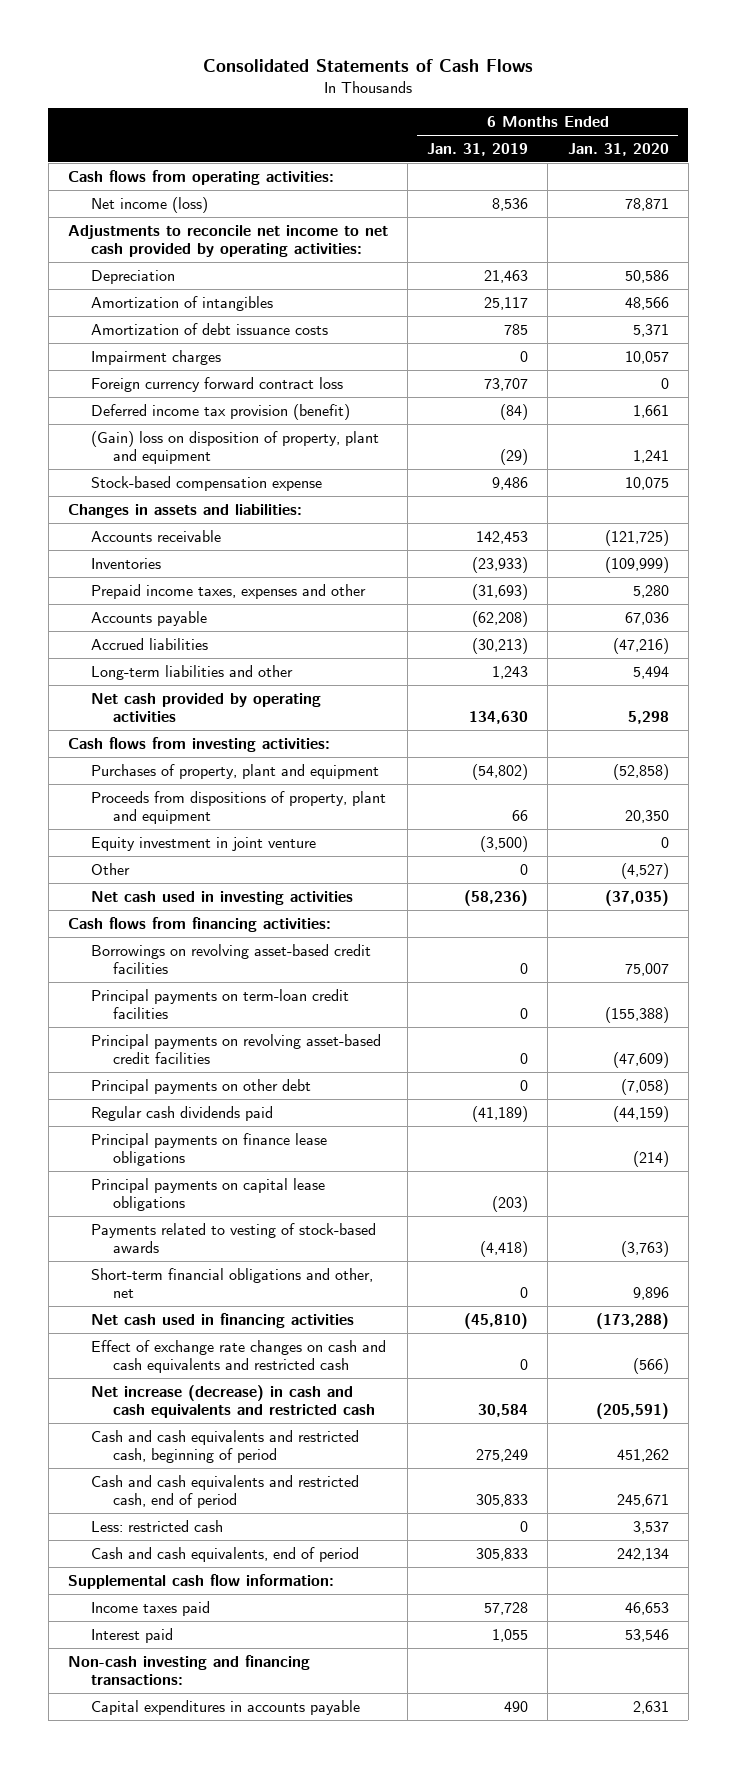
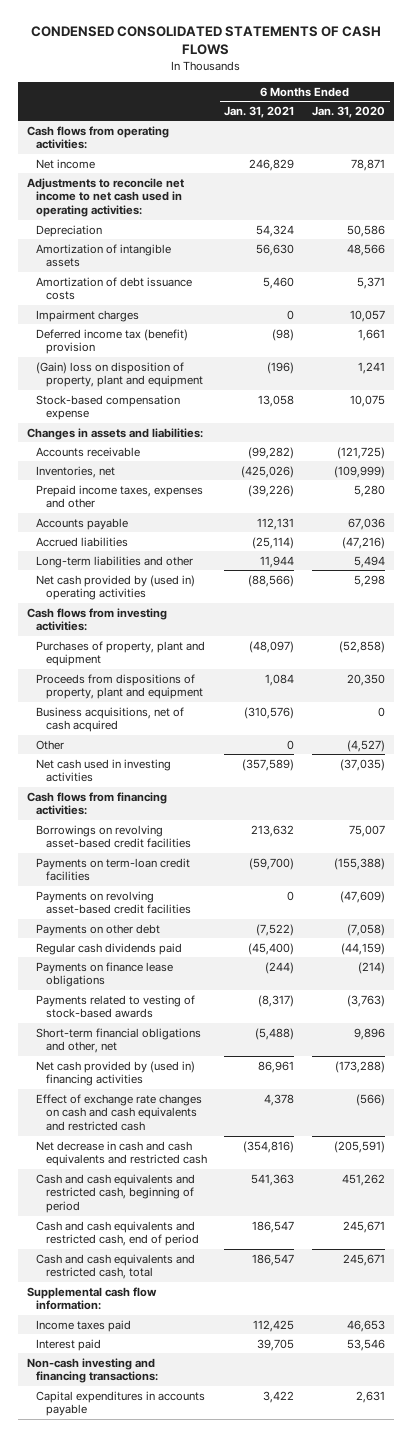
[203,59,534,73] Consolidated Statements of Cash Flows -> [31,26,382,56] CONDENSED CONSOLIDATED STATEMENTS OF CASH FLOWS
[427,142,529,156] Jan. 31, 2019 -> none
none -> [224,105,295,118] Jan. 31, 2021
[90,196,208,213] Net income (loss) -> [36,158,96,169] Net income
[67,224,388,258] Adjustments to reconcile net income to net cash provided by operating activities: -> [27,177,185,218] Adjustments to reconcile net income to net cash used in operating activities:
[90,295,273,311] Amortization of intangibles -> [36,243,172,268] Amortization of intangible assets
[90,376,343,392] Foreign currency forward contract loss -> none
[90,403,350,420] Deferred income tax provision (benefit) -> [36,328,189,355] Deferred income tax (benefit) provision
[90,557,161,569] Inventories -> [36,465,116,478] Inventories, net
[90,692,321,723] Net cash provided by operating activities -> [36,574,196,601] Net cash provided by (used in) operating activities
[90,836,316,851] Equity investment in joint venture -> none
none -> [36,706,185,733] Business acquisitions, net of cash acquired
[90,988,349,1020] Principal payments on term-loan credit facilities -> [36,857,191,882] Payments on term-loan credit facilities
[90,1033,381,1065] Principal payments on revolving asset-based credit facilities -> [36,890,191,915] Payments on revolving asset-based credit facilities
[90,1078,311,1094] Principal payments on other debt -> [36,923,161,936] Payments on other debt
[90,1177,325,1212] Principal payments on capital lease obligations -> none
[90,1132,327,1167] Principal payments on finance lease obligations -> [36,961,174,988] Payments on finance lease obligations
[90,1312,354,1328] Net cash used in financing activities -> [36,1060,196,1087] Net cash provided by (used in) financing activities
[90,1384,376,1419] Net increase (decrease) in cash and cash equivalents and restricted cash -> [36,1140,207,1167] Net decrease in cash and cash equivalents and restricted cash
[90,1519,223,1532] Less: restricted cash -> none
[90,1546,359,1562] Cash and cash equivalents, end of period -> none
none -> [36,1253,196,1280] Cash and cash equivalents and restricted cash, total

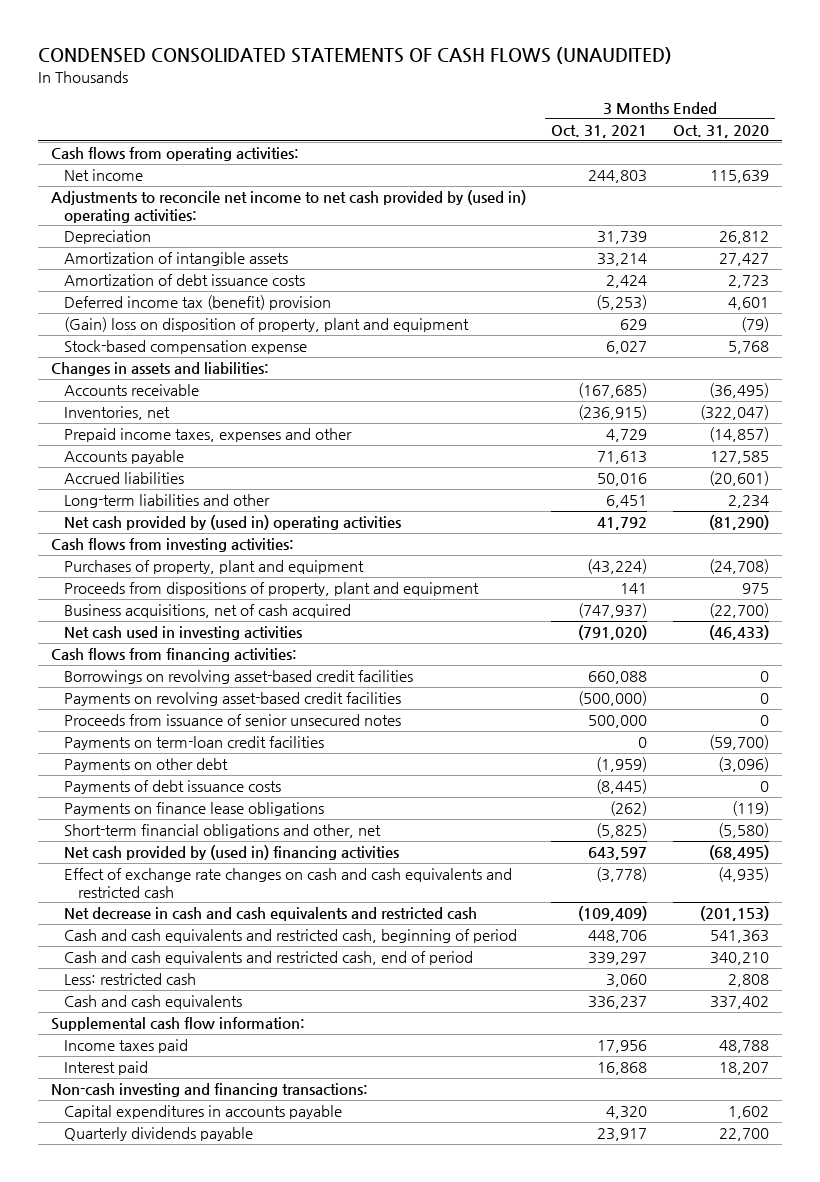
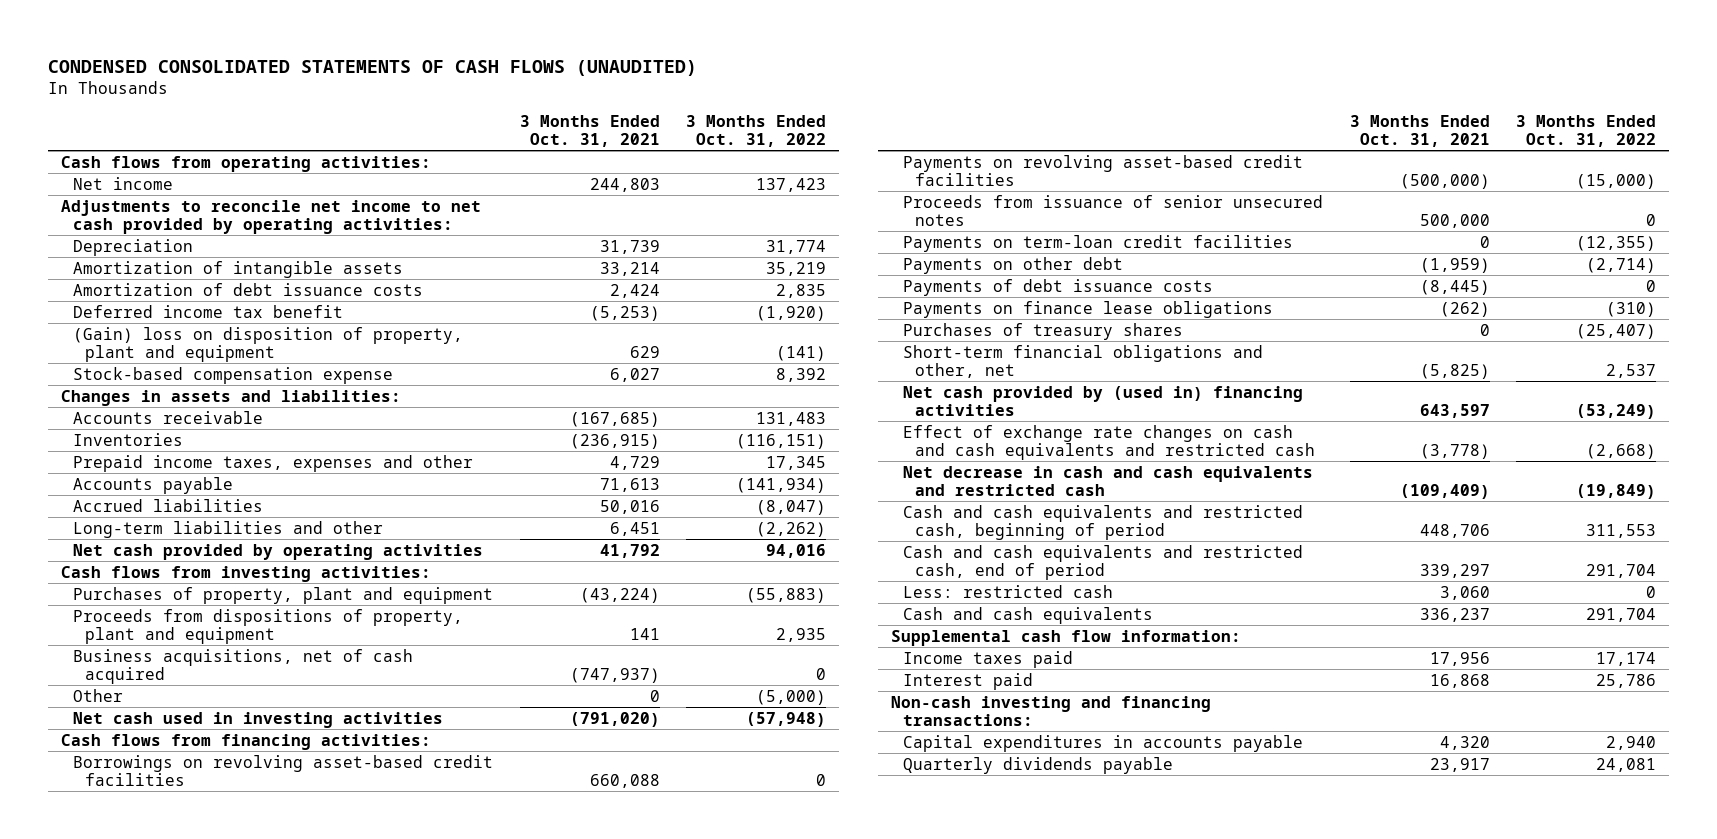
[672,124,769,138] Oct. 31, 2020 -> none
none -> [685,114,826,147] 3 Months Ended Oct. 31, 2022
[50,190,526,223] Adjustments to reconcile net income to net cash provided by (used in) operating activities: -> [61,199,482,235] Adjustments to reconcile net income to net cash provided by operating activities:
[64,295,332,311] Deferred income tax (benefit) provision -> [73,304,344,318] Deferred income tax benefit
[64,406,171,421] Inventories, net -> [73,432,184,446] Inventories
[64,515,402,531] Net cash provided by (used in) operating activities -> [73,543,484,560] Net cash provided by operating activities
none -> [73,688,124,702] Other
none -> [903,322,1184,340] Purchases of treasury shares

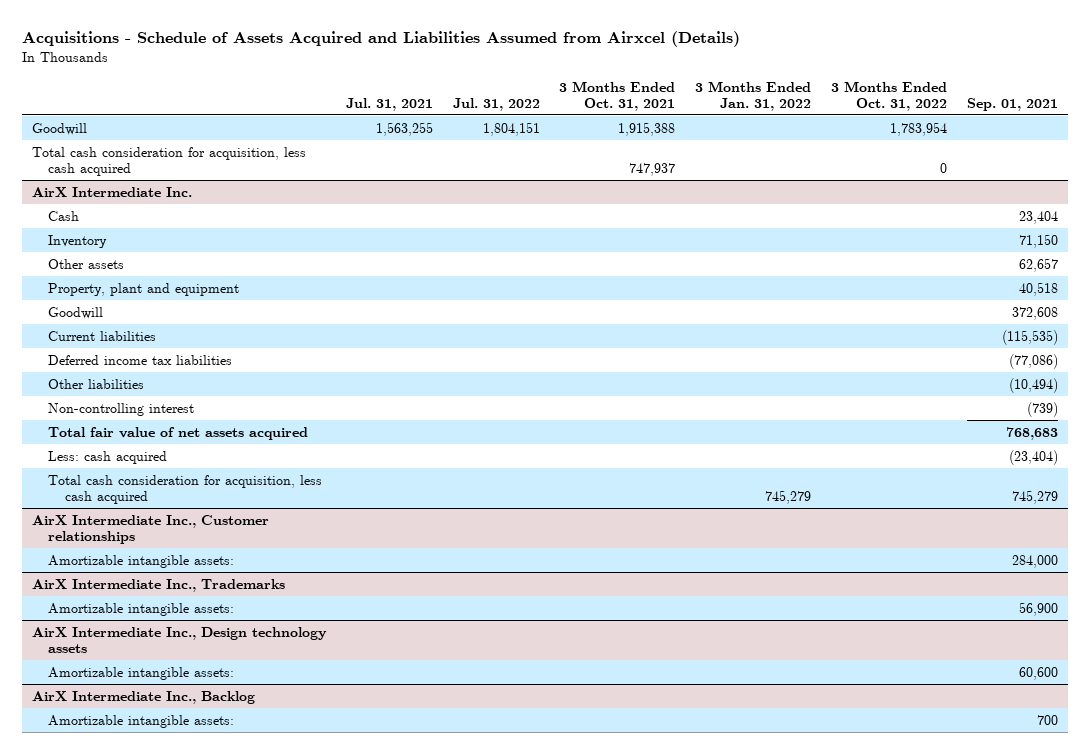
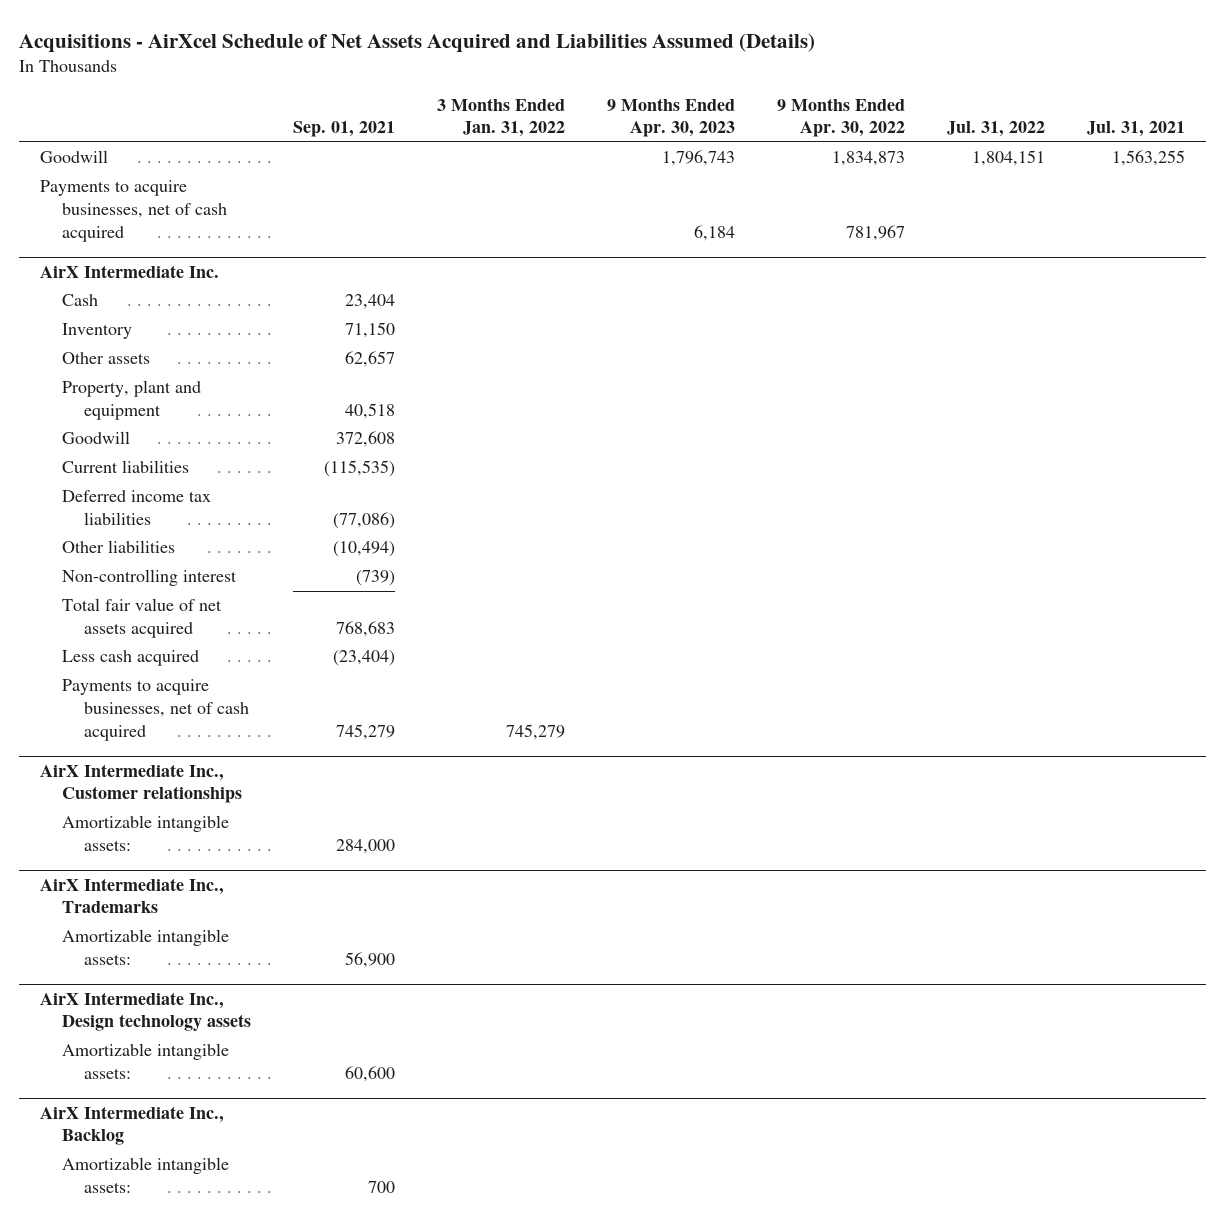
[21,30,740,47] Acquisitions - Schedule of Assets Acquired and Liabilities Assumed from Airxcel (Details) -> [19,32,816,53] Acquisitions - AirXcel Schedule of Net Assets Acquired and Liabilities Assumed (Details)
[559,80,676,111] 3 Months Ended Oct. 31, 2021 -> none
[831,80,948,111] 3 Months Ended Oct. 31, 2022 -> none
none -> [607,97,736,138] 9 Months Ended Apr. 30, 2023
none -> [777,97,906,138] 9 Months Ended Apr. 30, 2022
[31,146,306,176] Total cash consideration for acquisition, less cash acquired -> [40,180,228,242] Payments to acquire businesses, net of cash acquired
[48,450,168,464] Less: cash acquired -> [62,650,200,667] Less cash acquired
[48,474,323,504] Total cash consideration for acquisition, less cash acquired -> [62,679,250,741] Payments to acquire businesses, net of cash acquired

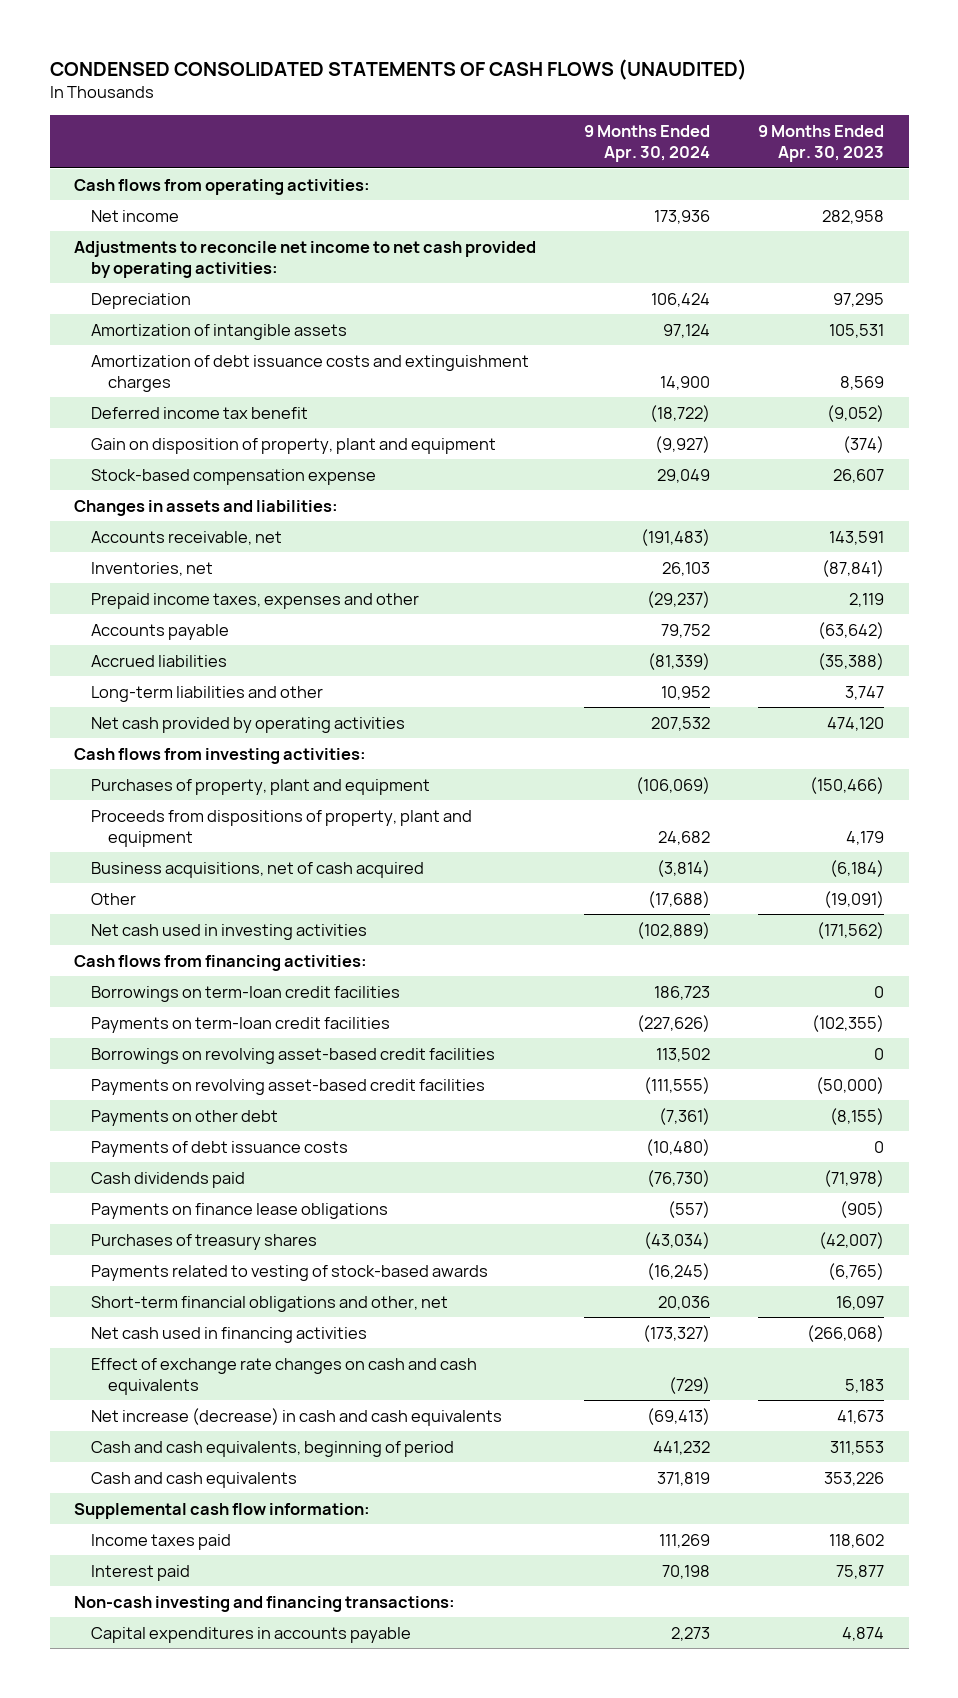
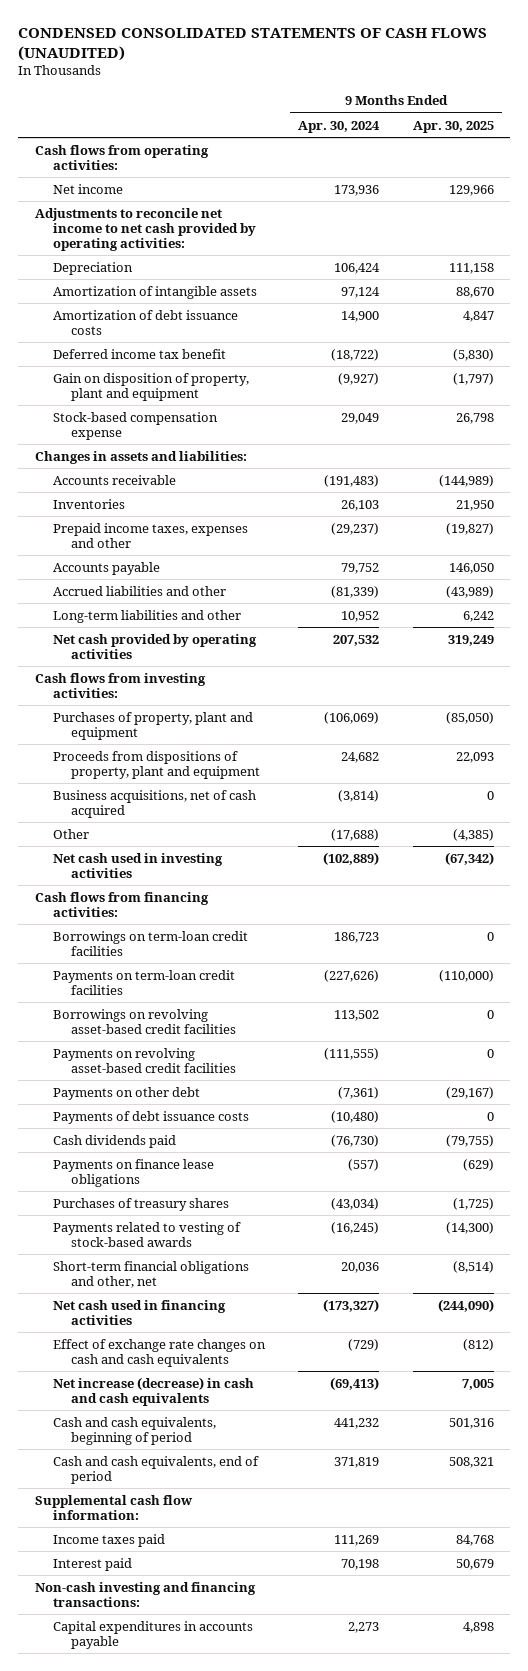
[758,124,885,163] 9 Months Ended Apr. 30, 2023 -> none
none -> [412,120,494,133] Apr. 30, 2025
[90,354,529,392] Amortization of debt issuance costs and extinguishment charges -> [52,309,238,335] Amortization of debt issuance costs
[90,530,282,545] Accounts receivable, net -> [52,474,176,485] Accounts receivable
[90,561,213,576] Inventories, net -> [52,498,125,509] Inventories
[90,654,227,667] Accrued liabilities -> [52,585,226,596] Accrued liabilities and other
[90,1471,297,1488] Cash and cash equivalents -> [52,1455,259,1484] Cash and cash equivalents, end of period

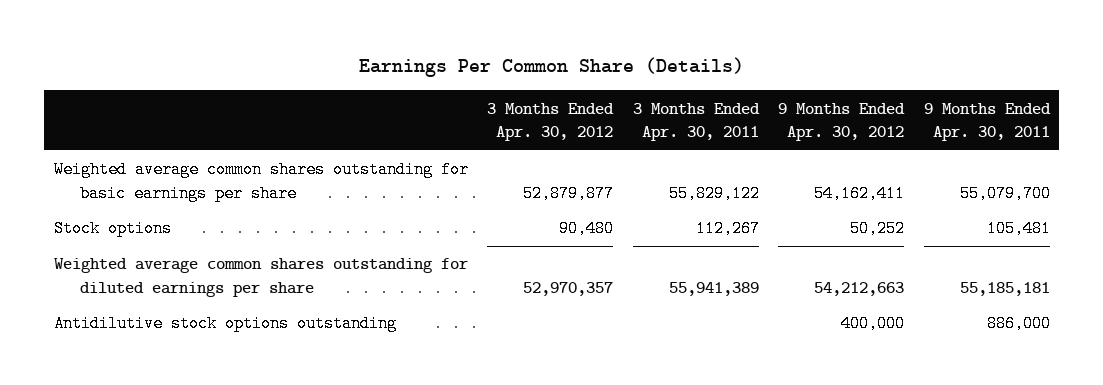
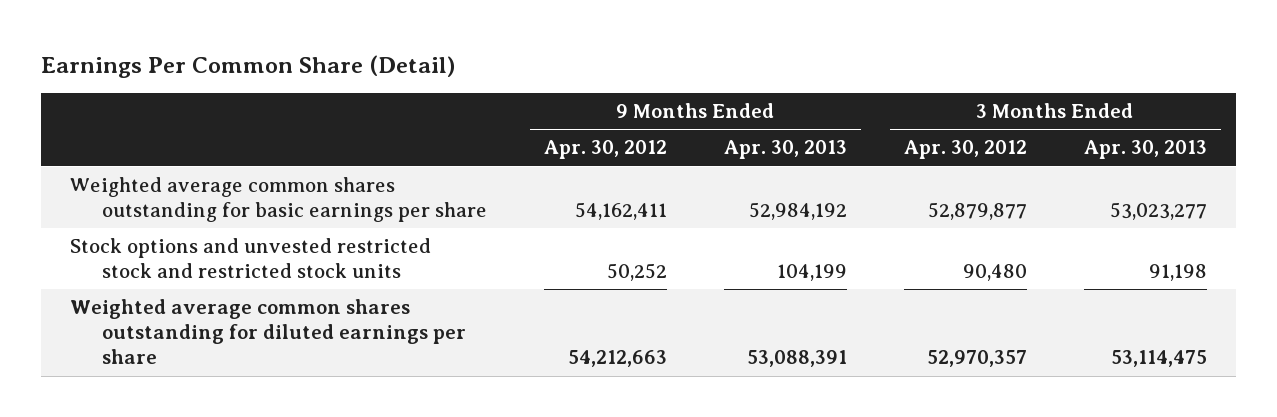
[358,57,744,78] Earnings Per Common Share (Details) -> [41,54,456,78] Earnings Per Common Share (Detail)
[632,102,760,142] 3 Months Ended Apr. 30, 2011 -> none
[923,102,1051,142] 9 Months Ended Apr. 30, 2011 -> none
none -> [723,140,847,160] Apr. 30, 2013
none -> [1083,140,1207,160] Apr. 30, 2013
[53,220,172,238] Stock options -> [69,238,431,279] Stock options and unvested restricted stock and restricted stock units
[53,315,397,333] Antidilutive stock options outstanding -> none

